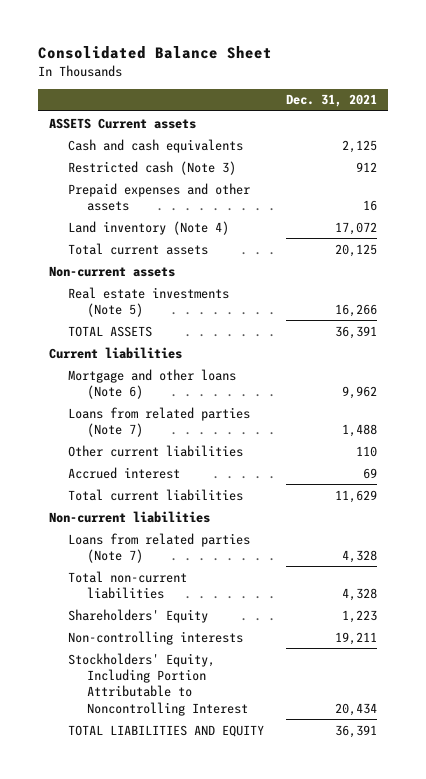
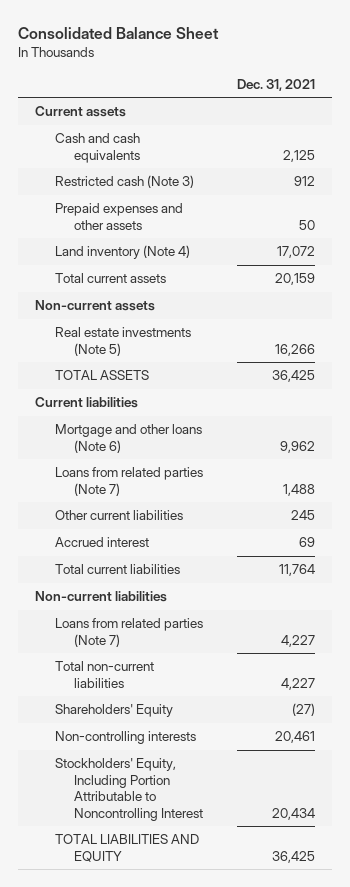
[49,117,197,129] ASSETS Current assets -> [34,106,126,118] Current assets
[362,199,377,211] 16 -> [299,219,316,230] 50
[334,243,377,257] 20,125 -> [275,273,316,286] 20,159
[334,325,377,339] 36,391 -> [272,370,316,383] 36,425
[355,445,377,457] 110 -> [291,510,316,521] 245
[334,489,377,503] 11,629 -> [279,564,316,577] 11,764
[341,549,377,563] 4,328 -> [281,634,316,647] 4,227
[341,587,377,601] 4,328 -> [281,677,316,690] 4,227
[341,609,377,623] 1,223 -> [292,703,316,717] (27)
[334,631,377,645] 19,211 -> [275,731,316,744] 20,461
[334,724,377,738] 36,391 -> [272,850,316,863] 36,425

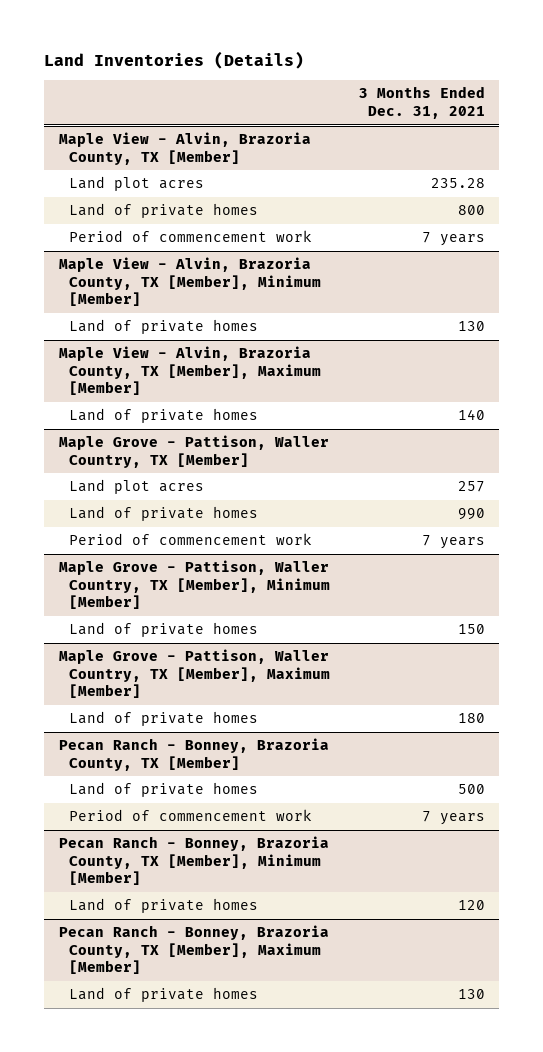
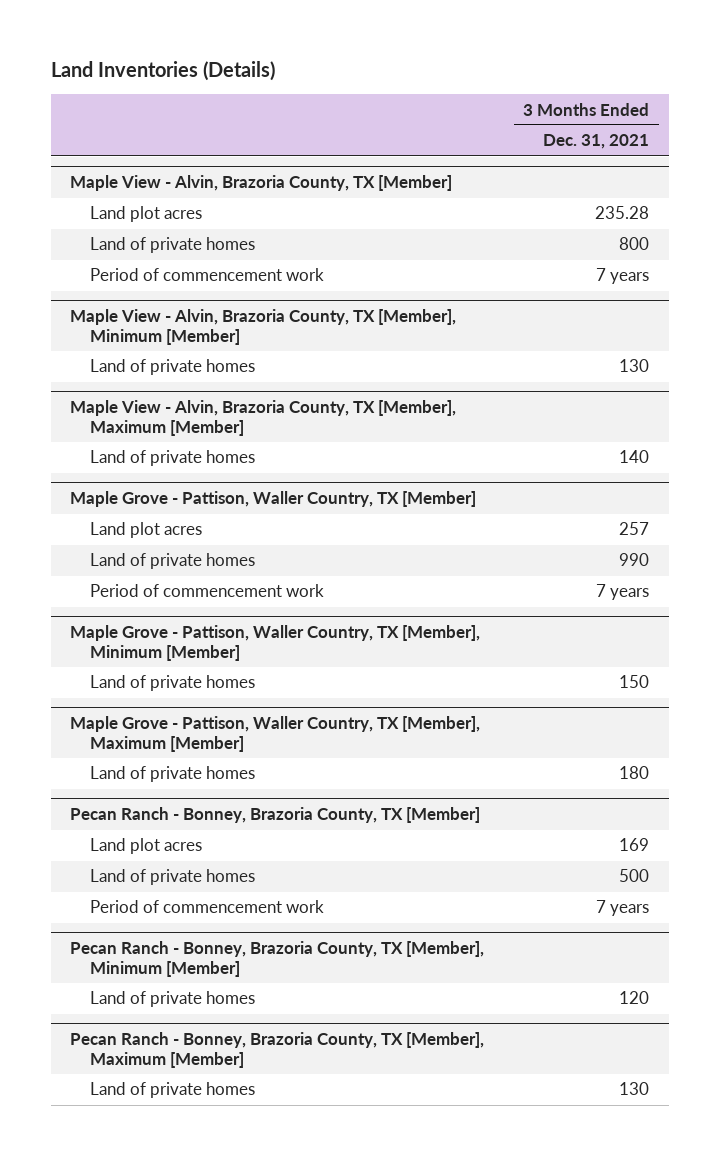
none -> [90,838,203,855] Land plot acres

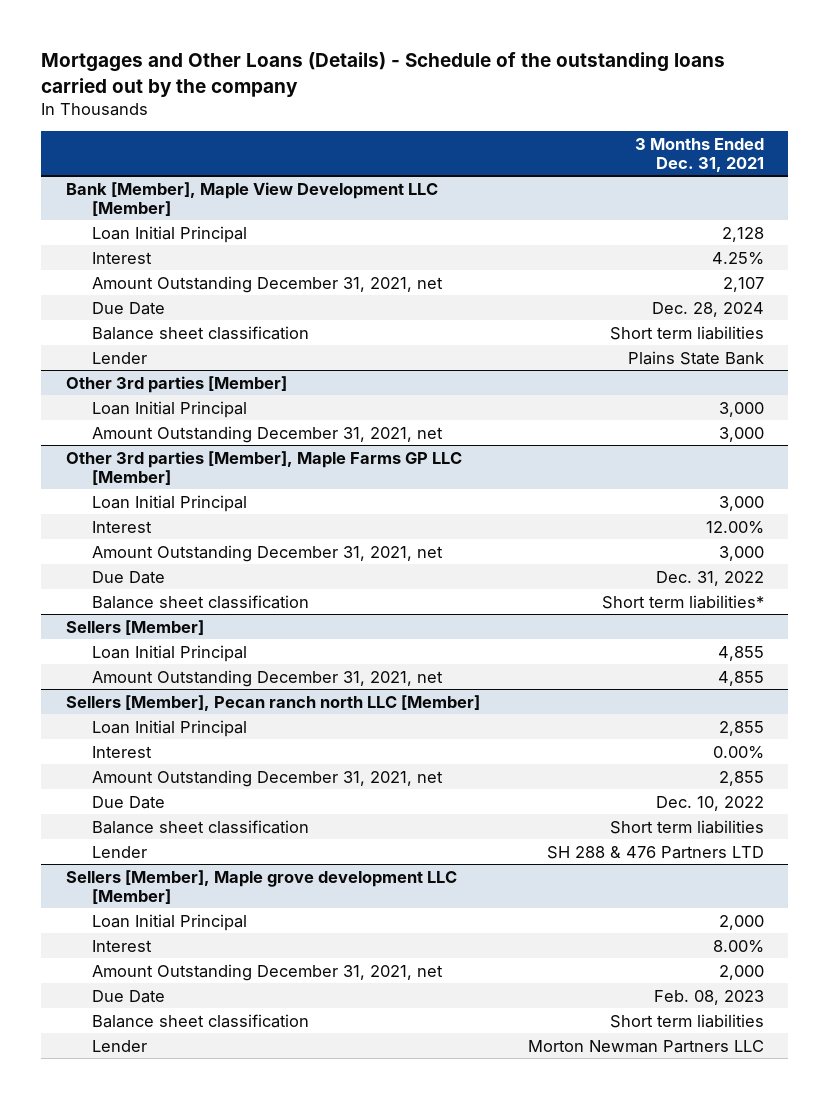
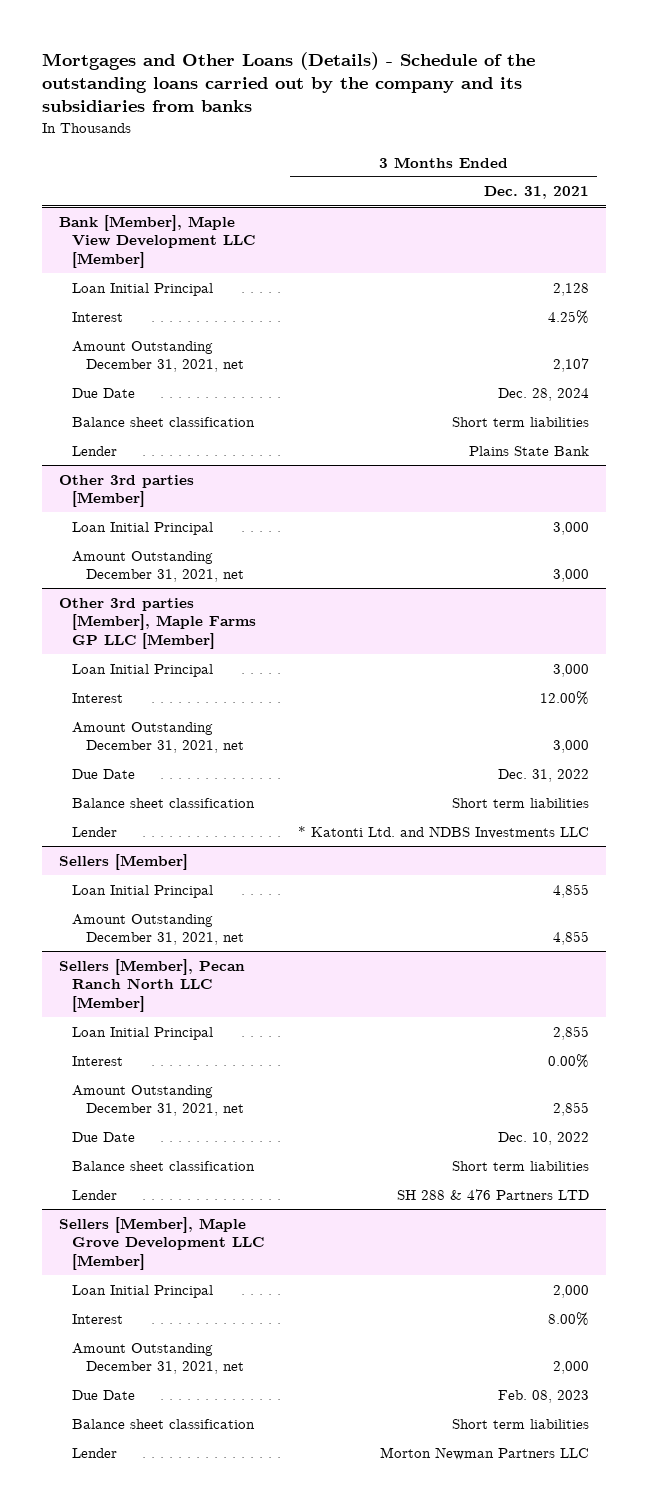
[41,51,726,97] Mortgages and Other Loans (Details) - Schedule of the outstanding loans carried out by the company -> [42,51,536,113] Mortgages and Other Loans (Details) - Schedule of the outstanding loans carried out by the company and its subsidiaries from banks
[601,594,764,609] Short term liabilities* -> [452,797,590,808] Short term liabilities
none -> [72,826,118,837] Lender
[65,694,480,711] Sellers [Member], Pecan ranch north LLC [Member] -> [58,958,245,1012] Sellers [Member], Pecan Ranch North LLC [Member]
[65,869,457,904] Sellers [Member], Maple grove development LLC [Member] -> [58,1216,265,1270] Sellers [Member], Maple Grove Development LLC [Member]

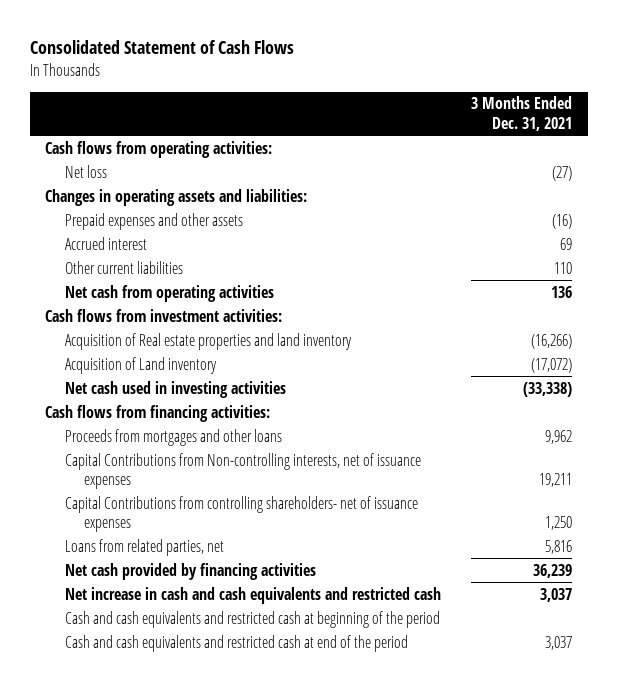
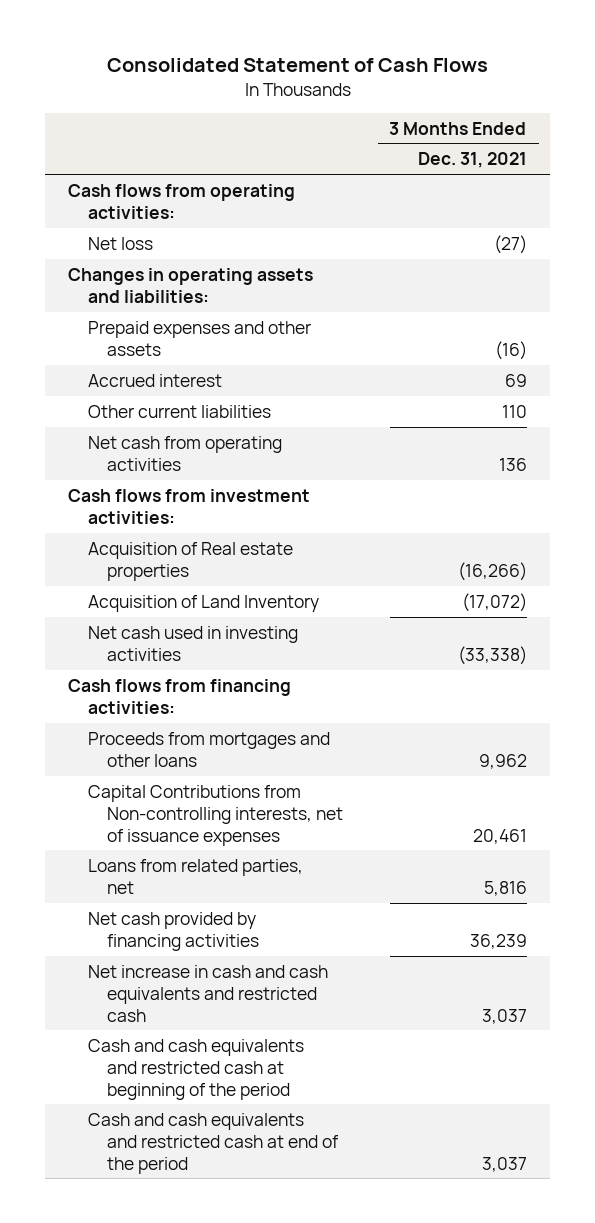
[64,332,352,350] Acquisition of Real estate properties and land inventory -> [87,541,293,581] Acquisition of Real estate properties
[64,356,217,374] Acquisition of Land inventory -> [87,594,319,612] Acquisition of Land Inventory
[64,495,418,532] Capital Contributions from controlling shareholders- net of issuance expenses -> none
[539,472,573,487] 19,211 -> [472,828,527,844] 20,461

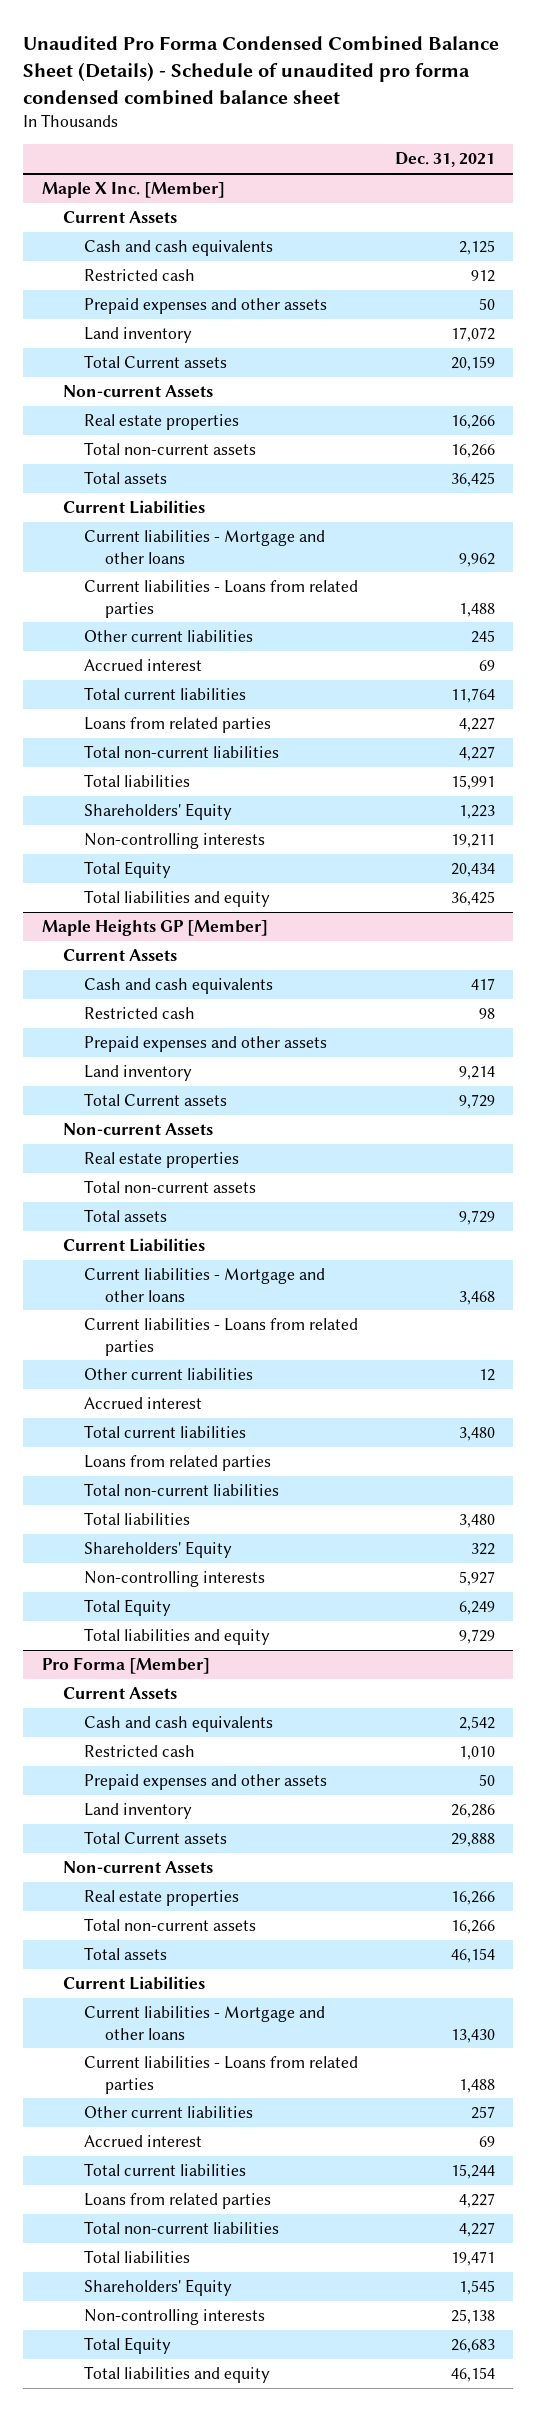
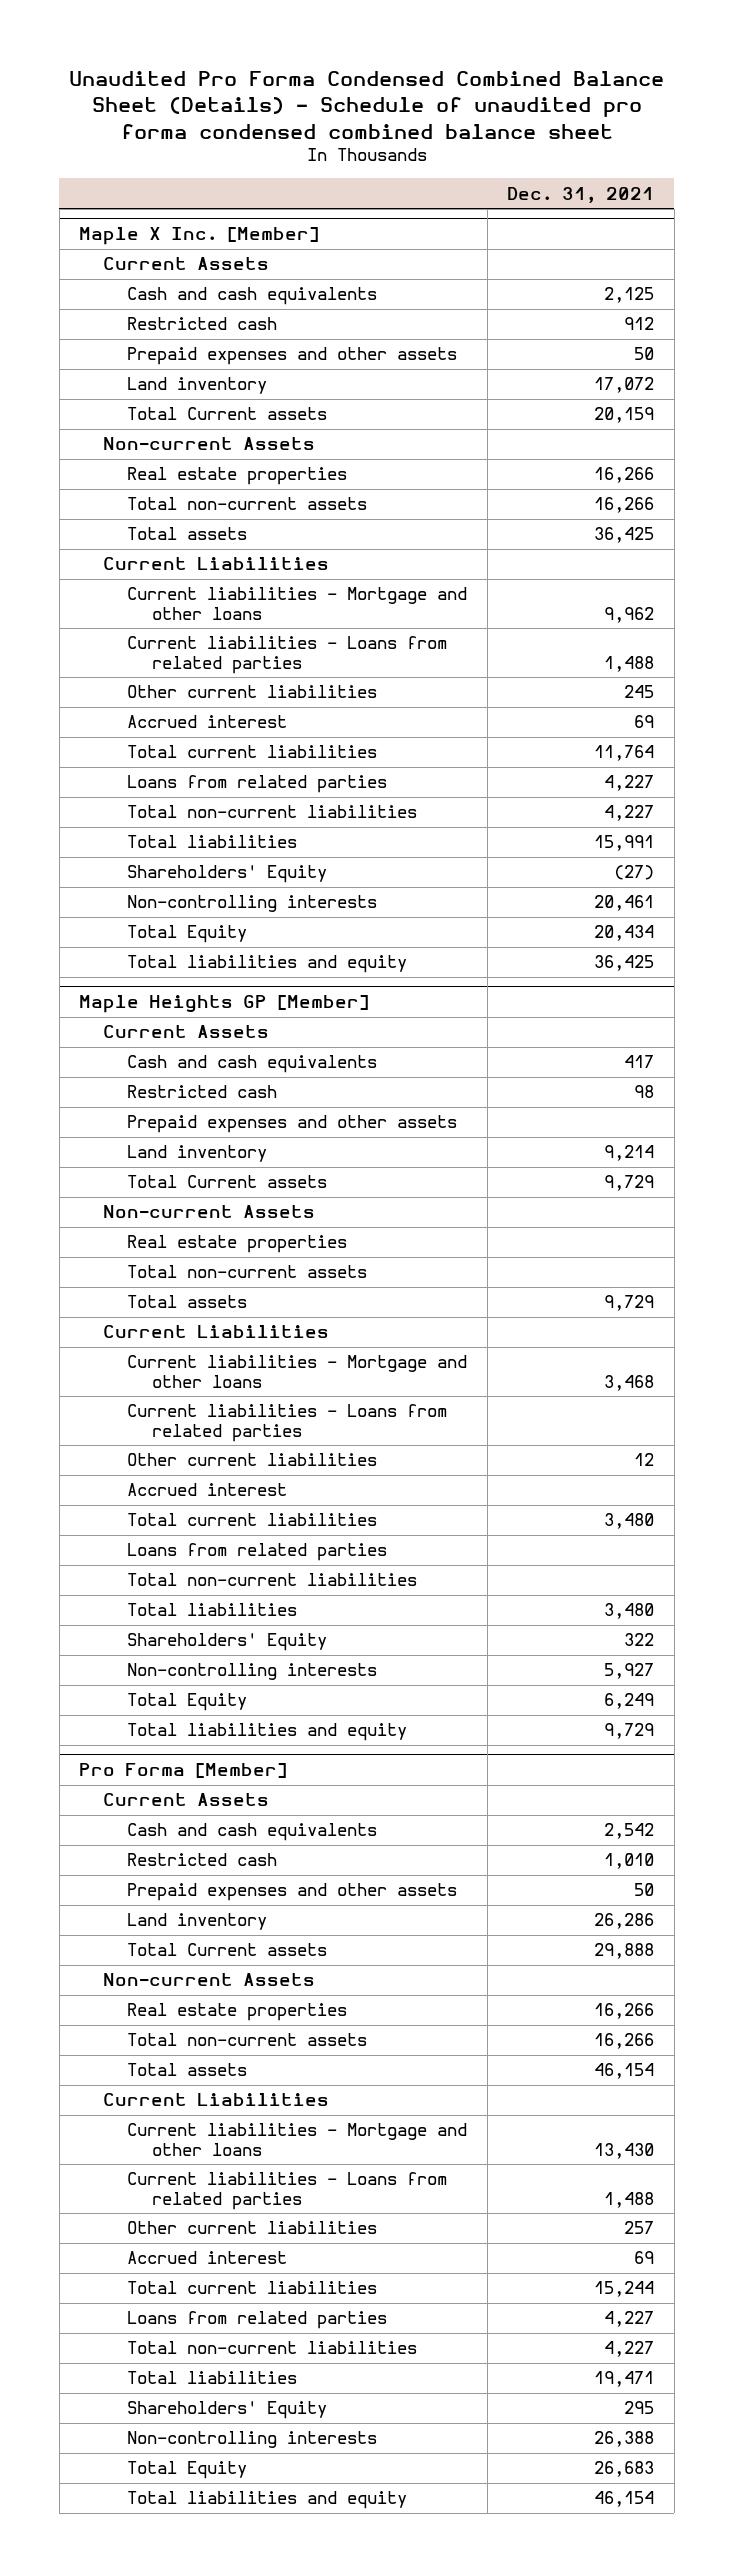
[458,805,495,820] 1,223 -> [614,865,655,881] (27)
[450,834,495,849] 19,211 -> [594,895,655,912] 20,461
[458,2280,495,2296] 1,545 -> [624,2401,655,2415] 295
[450,2309,495,2325] 25,138 -> [594,2431,655,2448] 26,388

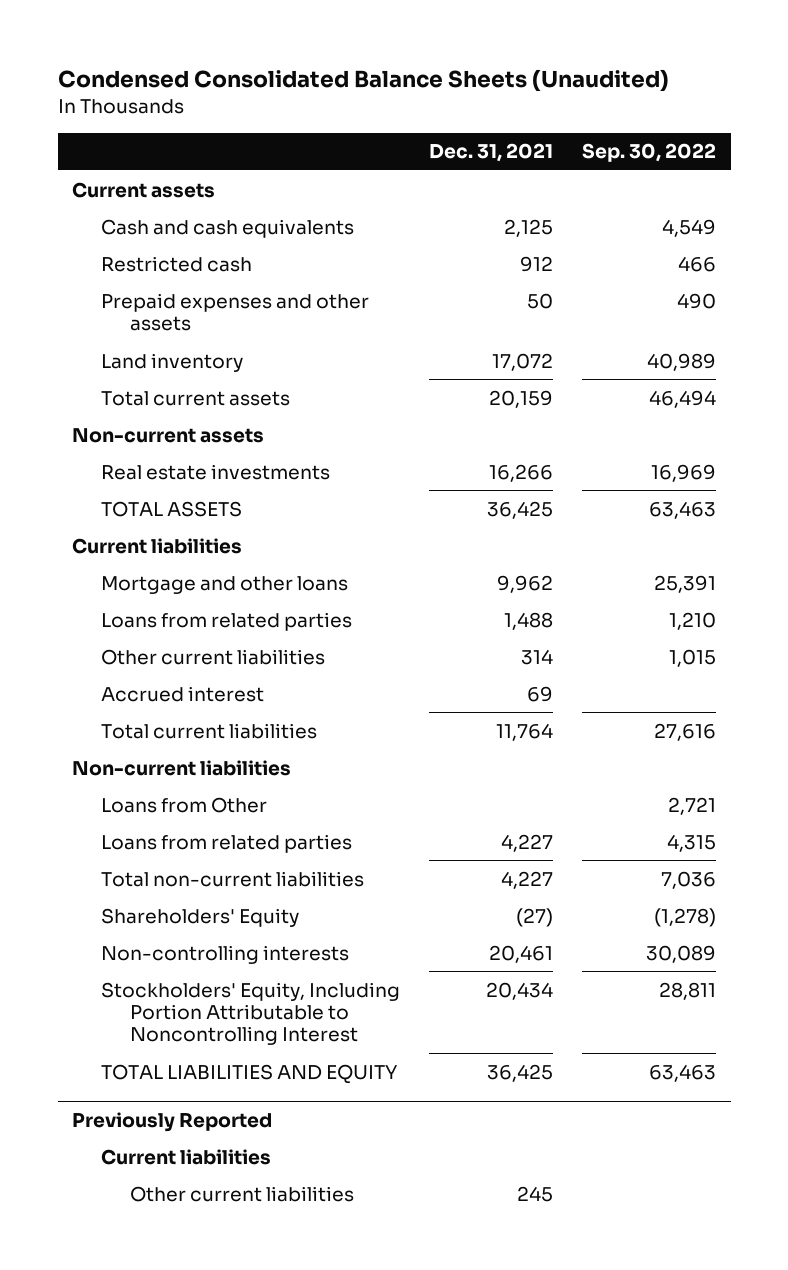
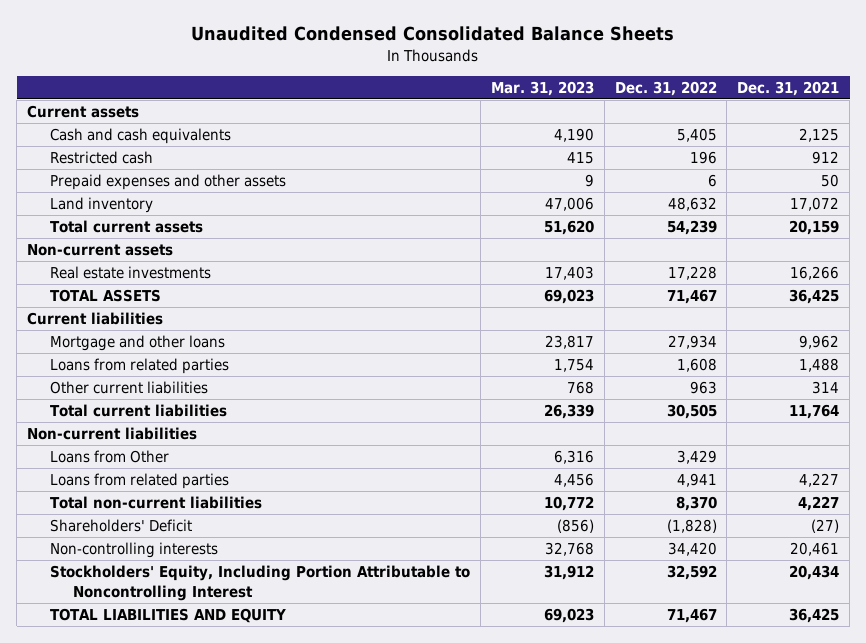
[57,69,669,93] Condensed Consolidated Balance Sheets (Unaudited) -> [191,26,675,42] Unaudited Condensed Consolidated Balance Sheets
[582,143,717,163] Sep. 30, 2022 -> none
none -> [490,80,594,96] Mar. 31, 2023
none -> [614,80,717,96] Dec. 31, 2022
[100,685,264,702] Accrued interest -> none
[100,907,299,927] Shareholders' Equity -> [50,519,193,533] Shareholders' Deficit
[72,1111,273,1132] Previously Reported -> none
[100,1148,271,1165] Current liabilities -> none
[129,1185,354,1202] Other current liabilities -> none

